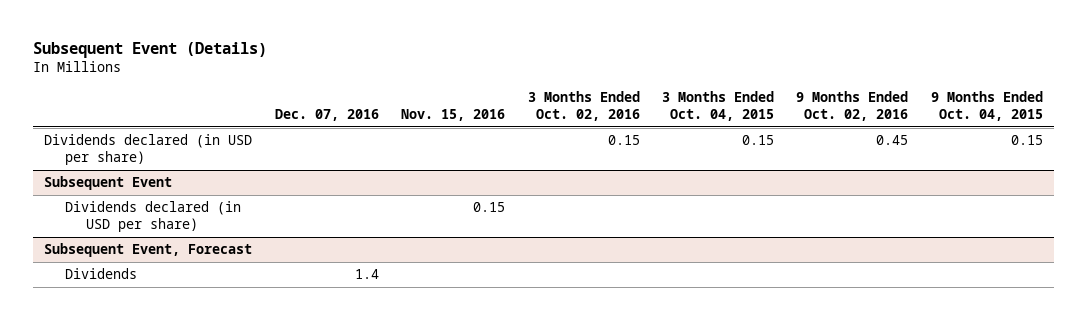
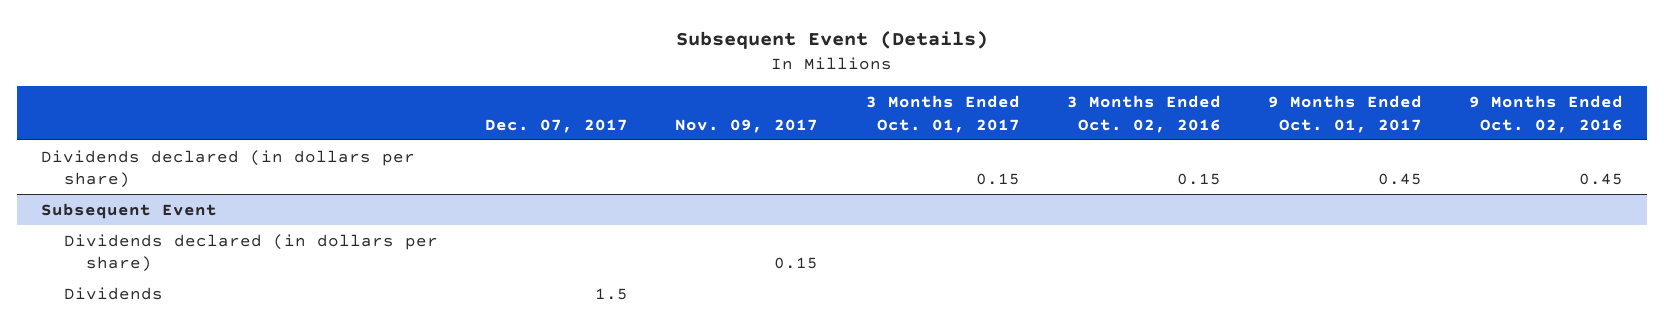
[274,109,379,122] Dec. 07, 2016 -> none
[401,109,506,122] Nov. 15, 2016 -> none
[661,91,774,122] 3 Months Ended Oct. 04, 2015 -> none
[930,91,1043,122] 9 Months Ended Oct. 04, 2015 -> none
none -> [484,118,628,133] Dec. 07, 2017
none -> [675,118,819,133] Nov. 09, 2017
none -> [865,95,1020,133] 3 Months Ended Oct. 01, 2017
none -> [1268,95,1423,133] 9 Months Ended Oct. 01, 2017
[44,134,253,166] Dividends declared (in USD per share) -> [40,149,415,189] Dividends declared (in dollars per share)
[44,243,253,258] Subsequent Event, Forecast -> none
[65,268,138,280] Dividends -> none
[65,201,242,233] Dividends declared (in USD per share) -> [63,233,438,273] Dividends declared (in dollars per share)
none -> [63,286,163,300] Dividends

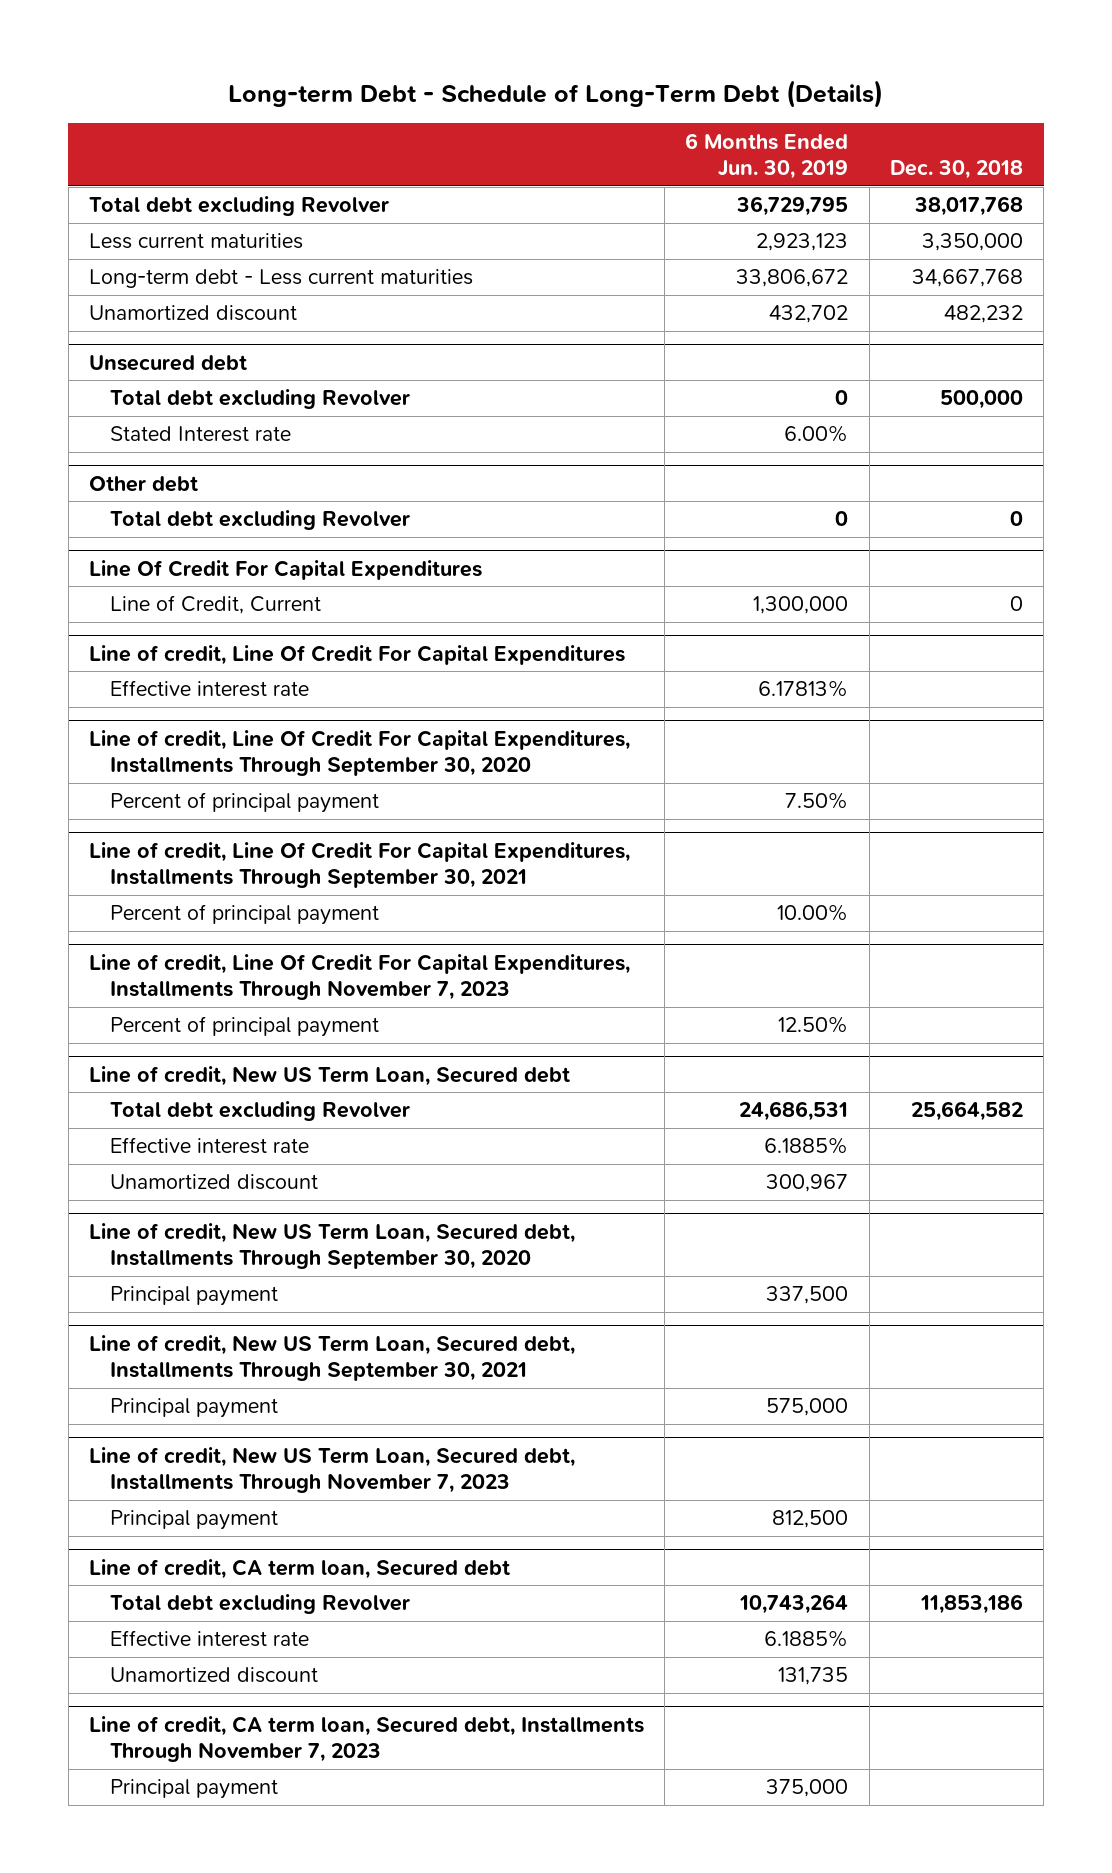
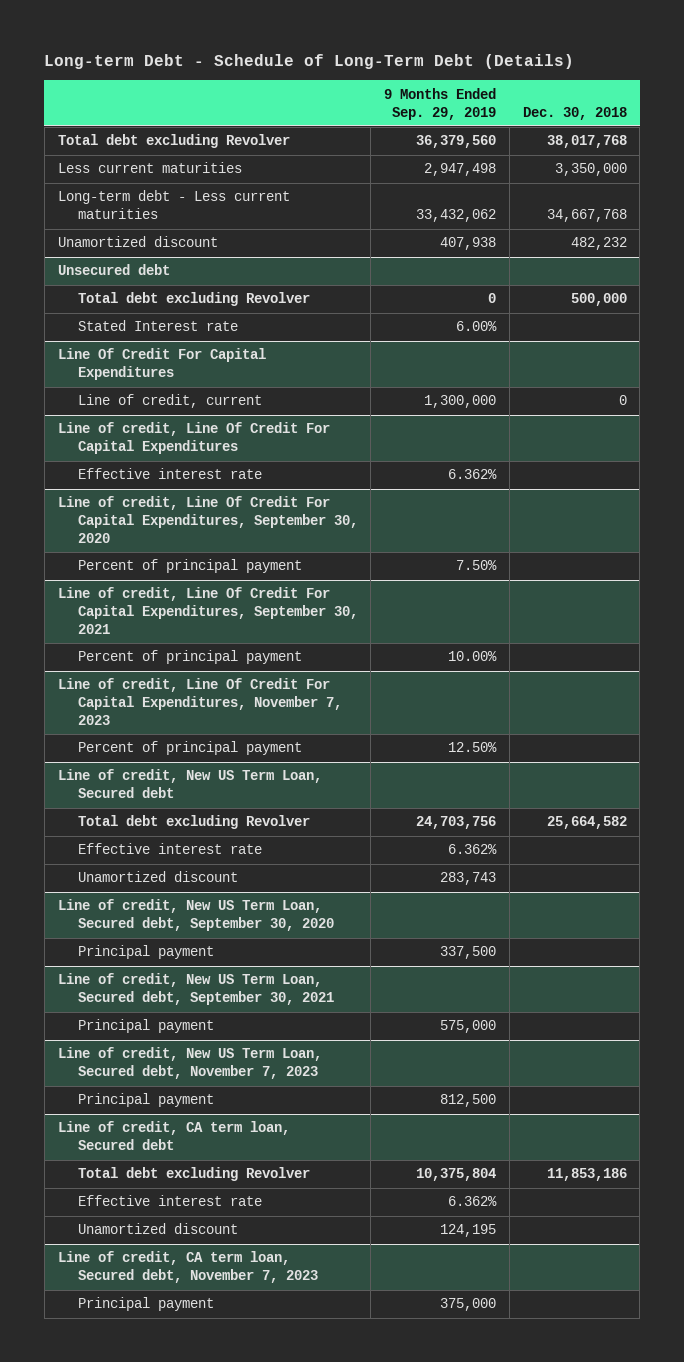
[685,132,849,180] 6 Months Ended Jun. 30, 2019 -> none
none -> [384,87,497,120] 9 Months Ended Sep. 29, 2019
[88,475,198,492] Other debt -> none
[110,510,411,531] Total debt excluding Revolver -> none
[110,595,322,615] Line of Credit, Current -> [77,394,262,409] Line of credit, current
[88,729,630,776] Line of credit, Line Of Credit For Capital Expenditures, Installments Through September 30, 2020 -> [57,496,358,544] Line of credit, Line Of Credit For Capital Expenditures, September 30, 2020
[88,841,630,888] Line of credit, Line Of Credit For Capital Expenditures, Installments Through September 30, 2021 -> [57,587,358,635] Line of credit, Line Of Credit For Capital Expenditures, September 30, 2021
[88,953,630,1000] Line of credit, Line Of Credit For Capital Expenditures, Installments Through November 7, 2023 -> [57,678,342,726] Line of credit, Line Of Credit For Capital Expenditures, November 7, 2023
[88,1222,575,1269] Line of credit, New US Term Loan, Secured debt, Installments Through September 30, 2020 -> [57,899,334,932] Line of credit, New US Term Loan, Secured debt, September 30, 2020
[88,1334,575,1381] Line of credit, New US Term Loan, Secured debt, Installments Through September 30, 2021 -> [57,973,334,1006] Line of credit, New US Term Loan, Secured debt, September 30, 2021
[88,1446,575,1493] Line of credit, New US Term Loan, Secured debt, Installments Through November 7, 2023 -> [57,1047,322,1080] Line of credit, New US Term Loan, Secured debt, November 7, 2023
[88,1715,644,1762] Line of credit, CA term loan, Secured debt, Installments Through November 7, 2023 -> [57,1251,318,1284] Line of credit, CA term loan, Secured debt, November 7, 2023

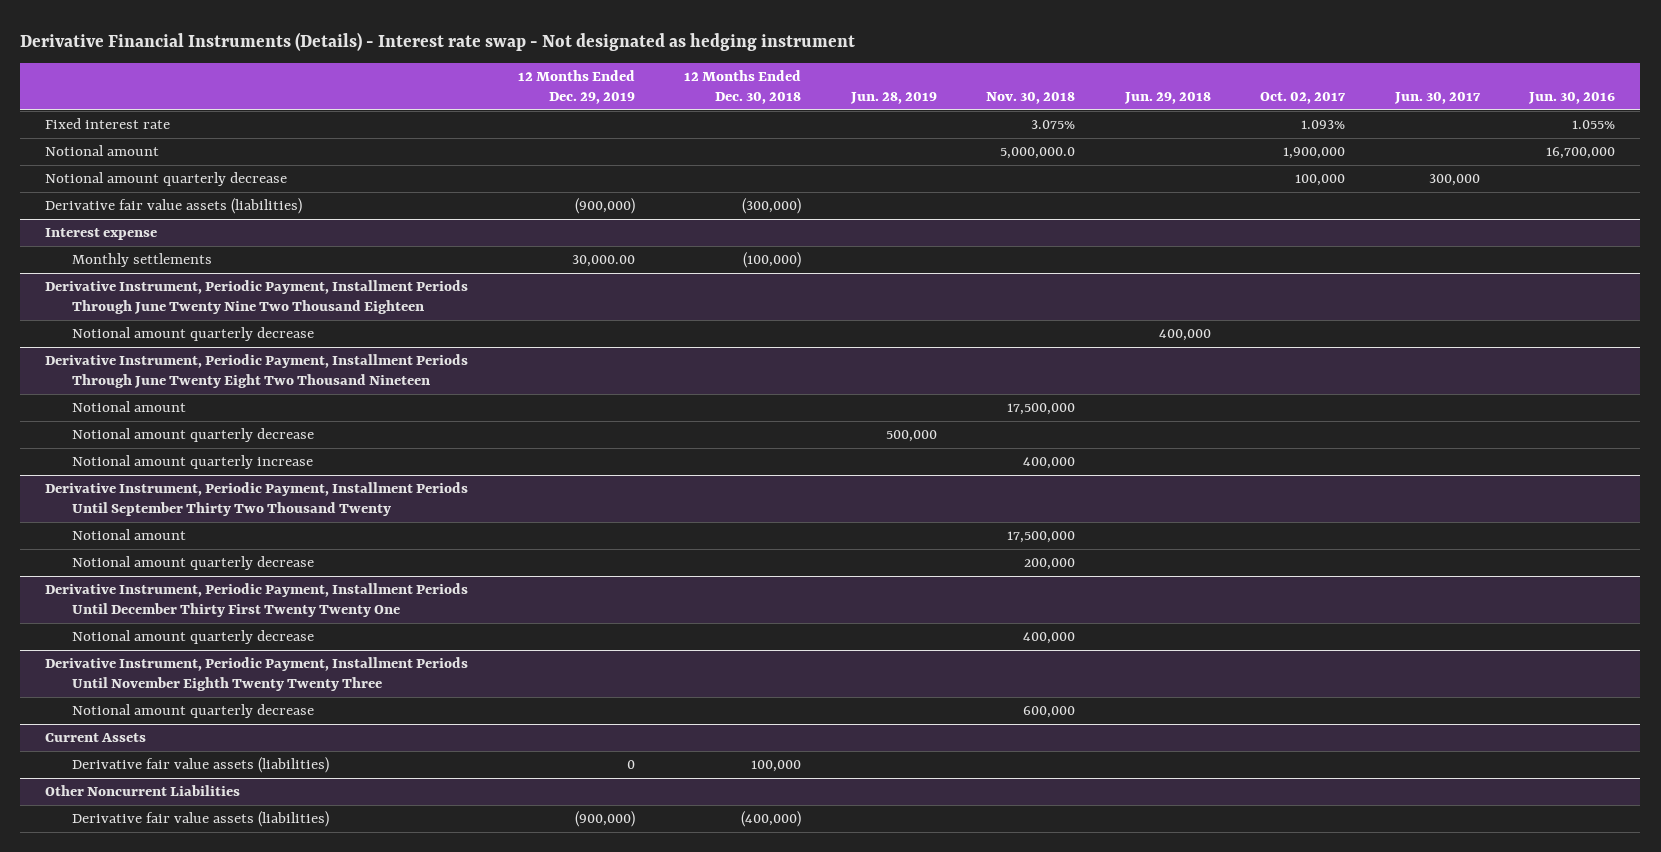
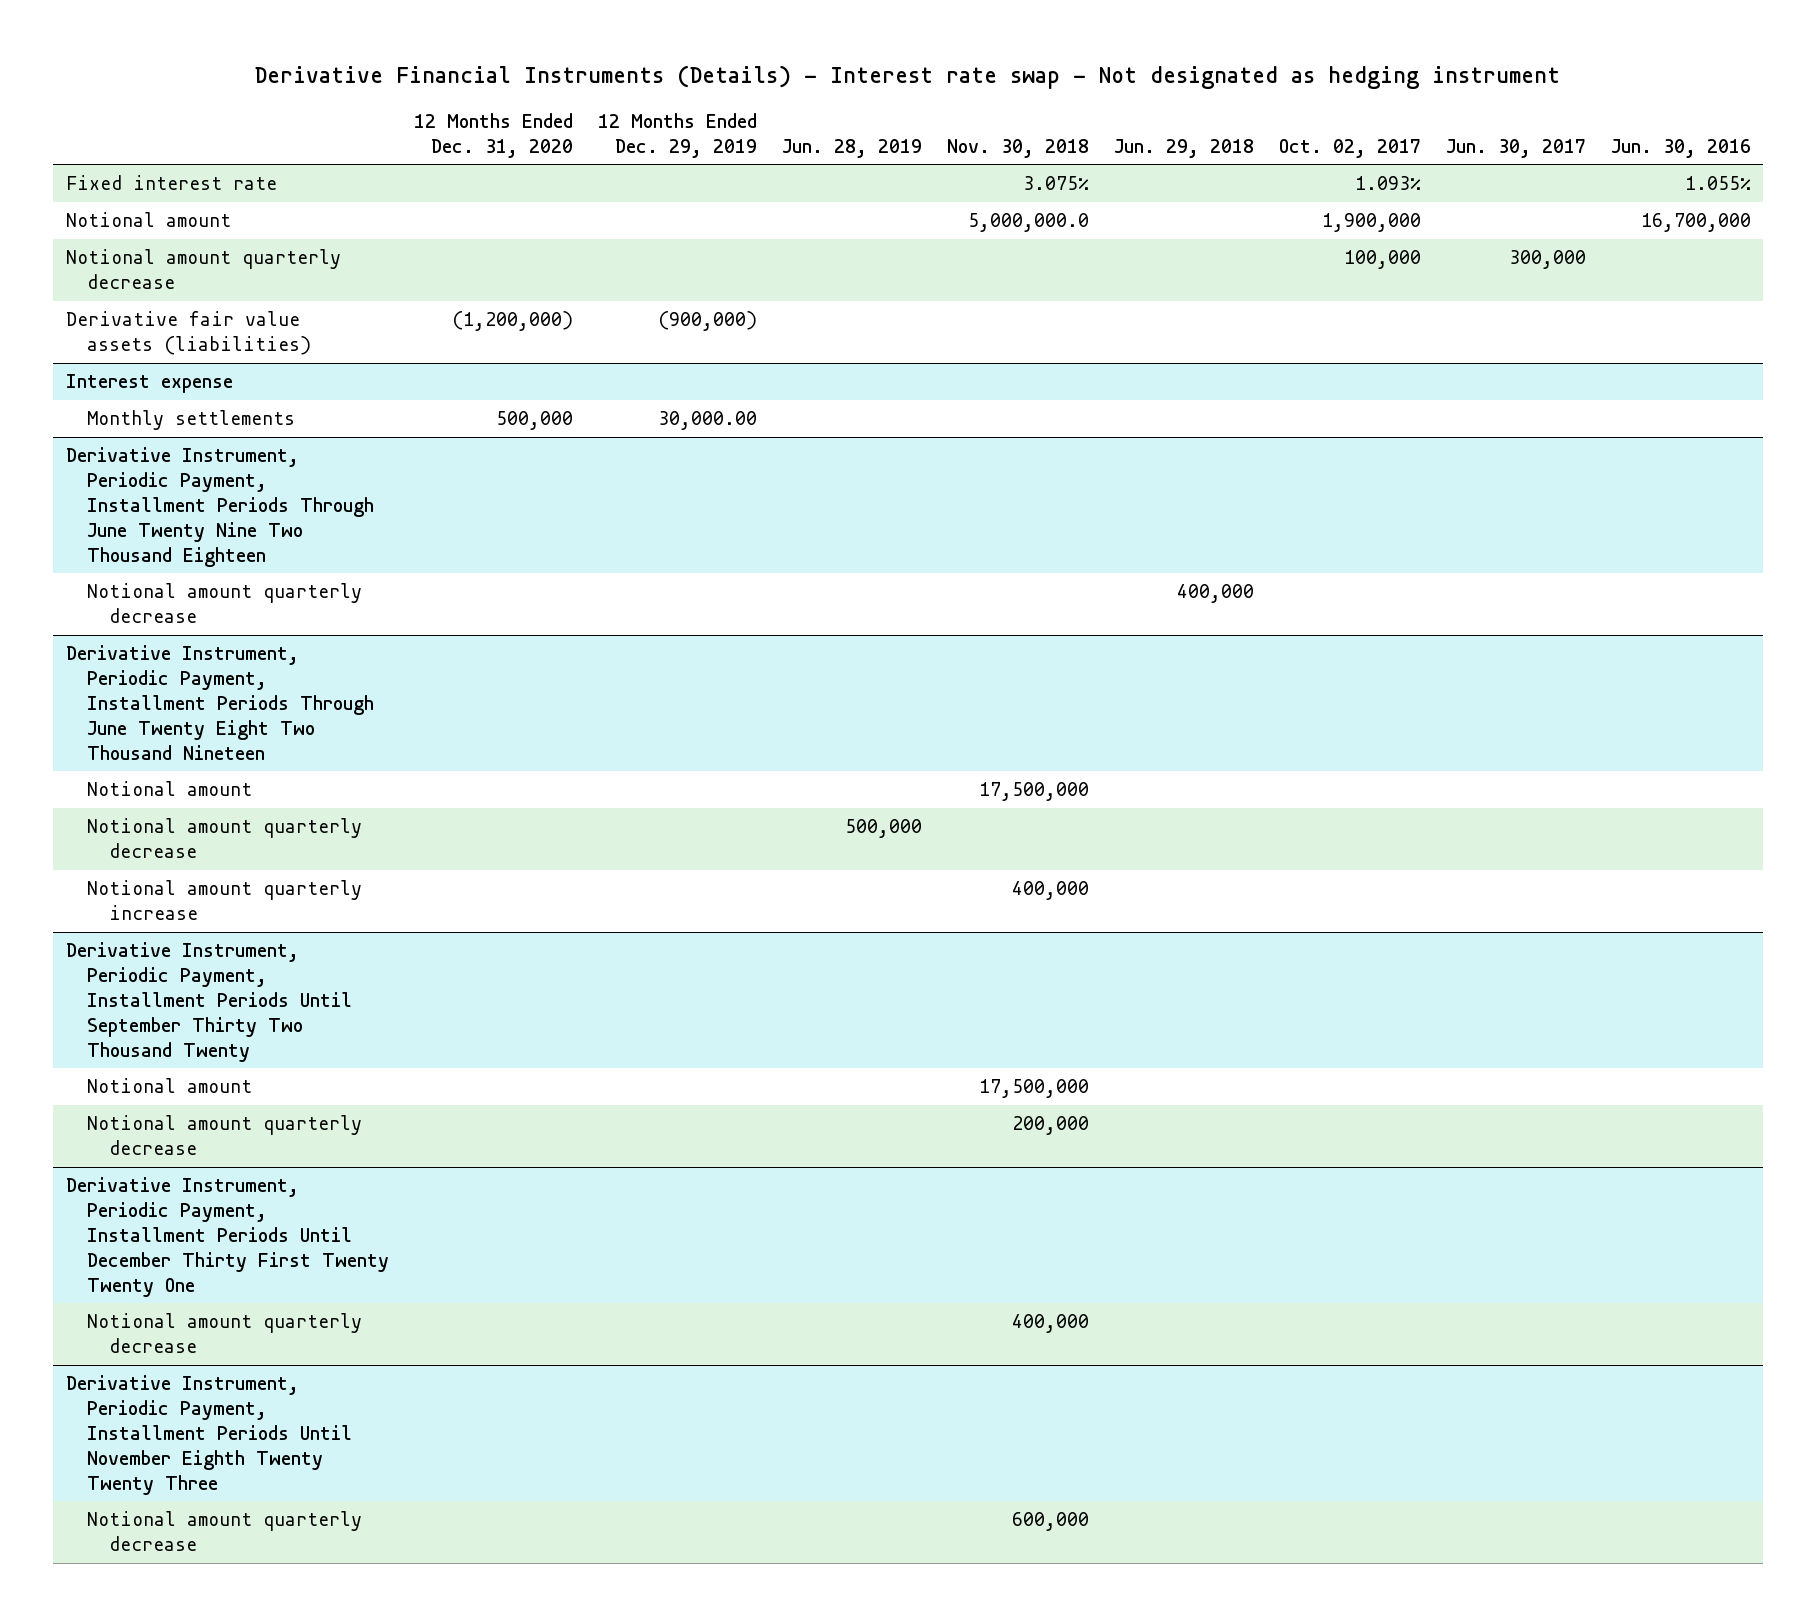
[684,70,802,105] 12 Months Ended Dec. 30, 2018 -> none
none -> [413,112,573,158] 12 Months Ended Dec. 31, 2020
[45,733,147,743] Current Assets -> none
[71,757,329,774] Derivative fair value assets (liabilities) -> none
[45,785,241,797] Other Noncurrent Liabilities -> none
[71,811,329,828] Derivative fair value assets (liabilities) -> none

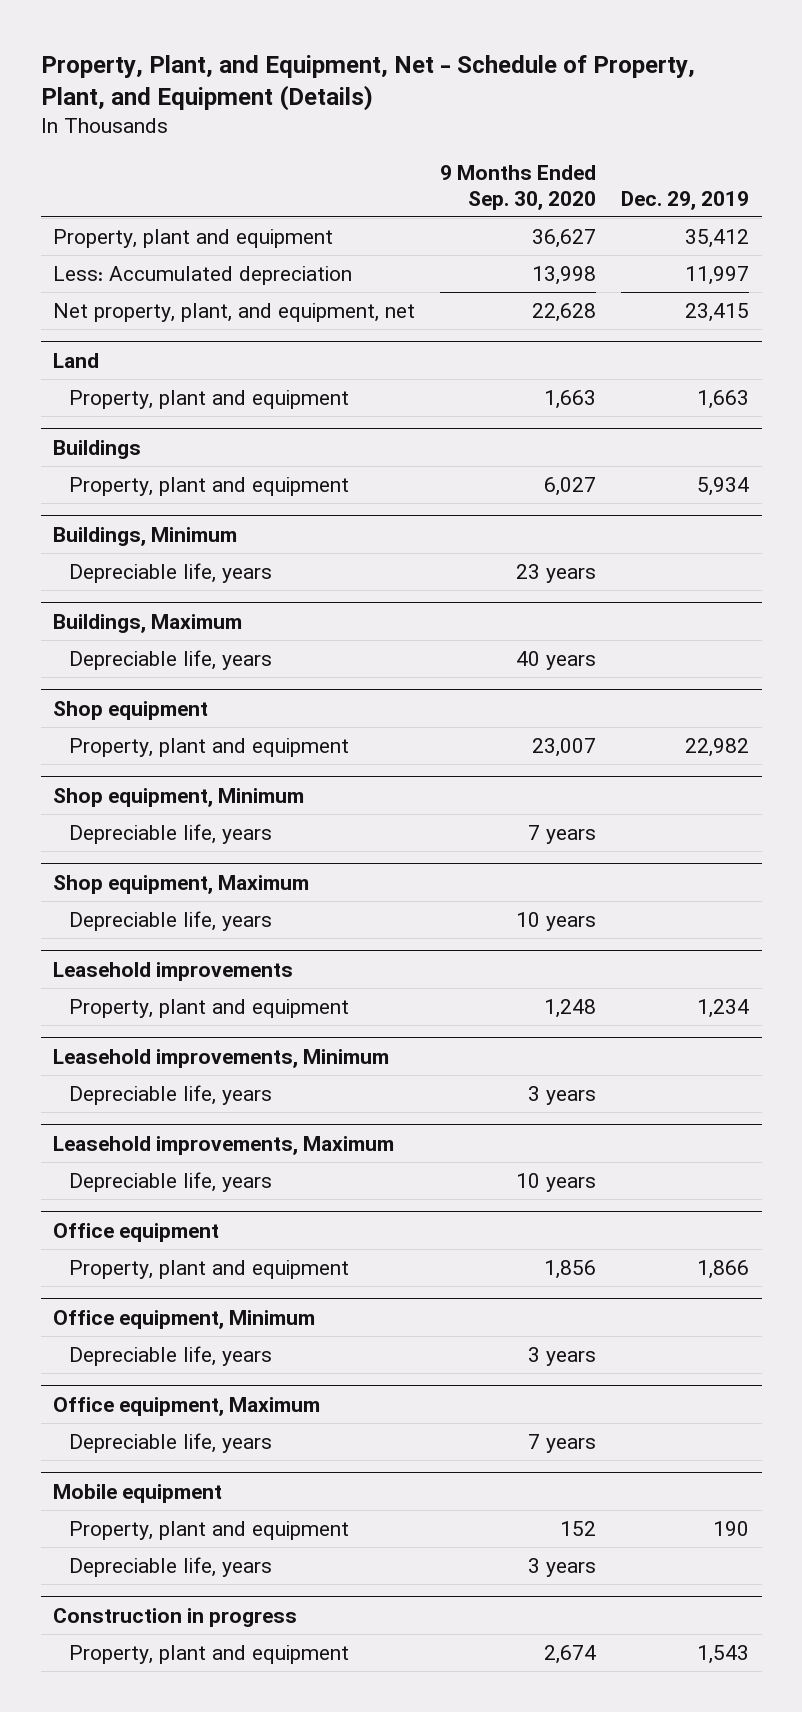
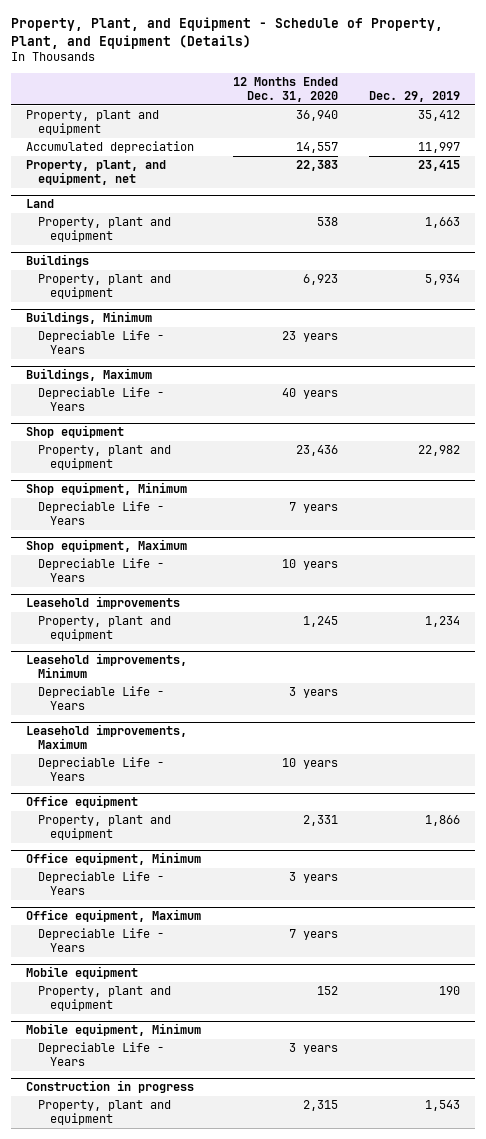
[40,55,695,112] Property, Plant, and Equipment, Net - Schedule of Property, Plant, and Equipment (Details) -> [10,17,443,49] Property, Plant, and Equipment - Schedule of Property, Plant, and Equipment (Details)
[440,165,597,210] 9 Months Ended Sep. 30, 2020 -> none
none -> [232,76,338,103] 12 Months Ended Dec. 31, 2020
[53,265,353,285] Less: Accumulated depreciation -> [26,141,195,154] Accumulated depreciation
[53,302,416,322] Net property, plant, and equipment, net -> [26,160,167,186] Property, plant, and equipment, net
[68,562,272,583] Depreciable life, years -> [37,330,164,355] Depreciable Life - Years
[68,649,272,670] Depreciable life, years -> [37,387,164,412] Depreciable Life - Years
[68,823,272,844] Depreciable life, years -> [37,501,164,526] Depreciable Life - Years
[68,910,272,931] Depreciable life, years -> [37,558,164,583] Depreciable Life - Years
[68,1084,272,1105] Depreciable life, years -> [37,686,164,711] Depreciable Life - Years
[68,1171,272,1192] Depreciable life, years -> [37,757,164,782] Depreciable Life - Years
[68,1345,272,1366] Depreciable life, years -> [37,871,164,896] Depreciable Life - Years
[68,1432,272,1453] Depreciable life, years -> [37,928,164,953] Depreciable Life - Years
[68,1556,272,1577] Depreciable life, years -> none
none -> [26,1023,202,1037] Mobile equipment, Minimum
none -> [37,1042,164,1067] Depreciable Life - Years

